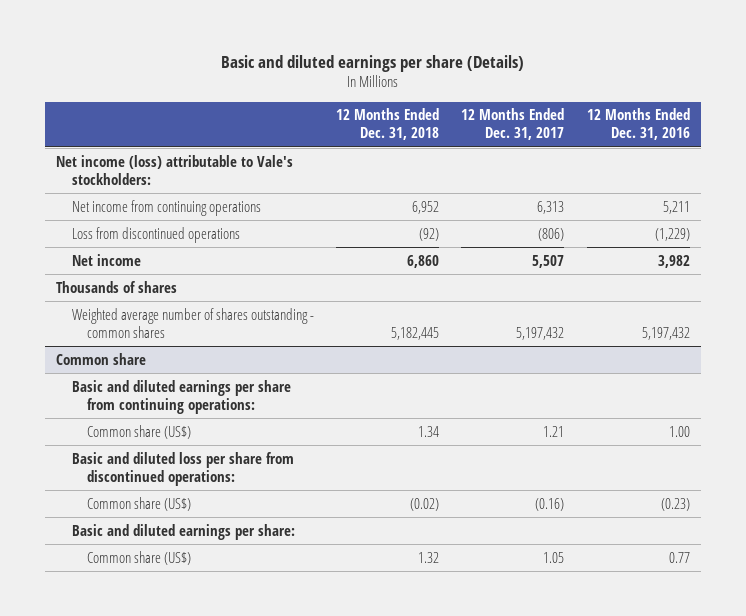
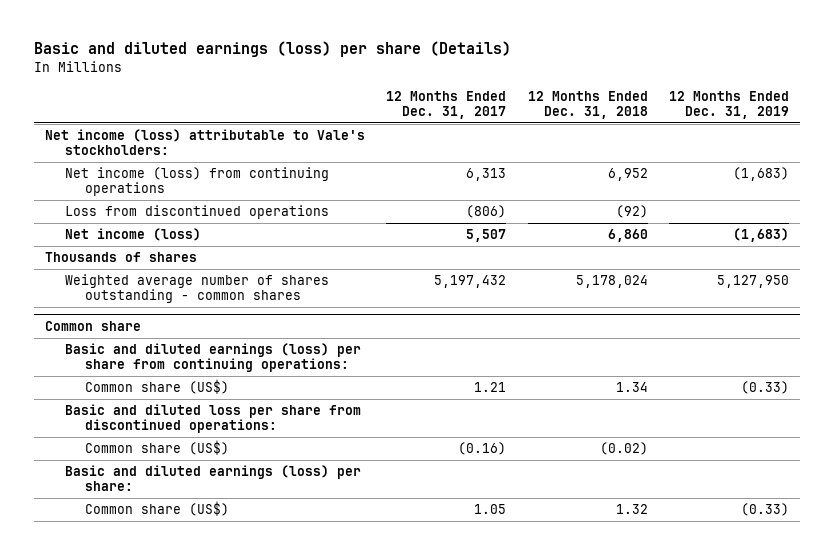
[220,54,524,72] Basic and diluted earnings per share (Details) -> [34,41,512,58] Basic and diluted earnings (loss) per share (Details)
[586,108,690,141] 12 Months Ended Dec. 31, 2016 -> none
none -> [669,90,790,119] 12 Months Ended Dec. 31, 2019
[71,199,261,216] Net income from continuing operations -> [65,167,330,197] Net income (loss) from continuing operations
[71,253,141,266] Net income -> [65,228,202,242] Net income (loss)
[390,326,439,340] 5,182,445 -> [575,275,648,289] 5,178,024
[71,379,291,414] Basic and diluted earnings per share from continuing operations: -> [65,343,362,373] Basic and diluted earnings (loss) per share from continuing operations:
[71,523,295,540] Basic and diluted earnings per share: -> [65,465,362,492] Basic and diluted earnings (loss) per share:

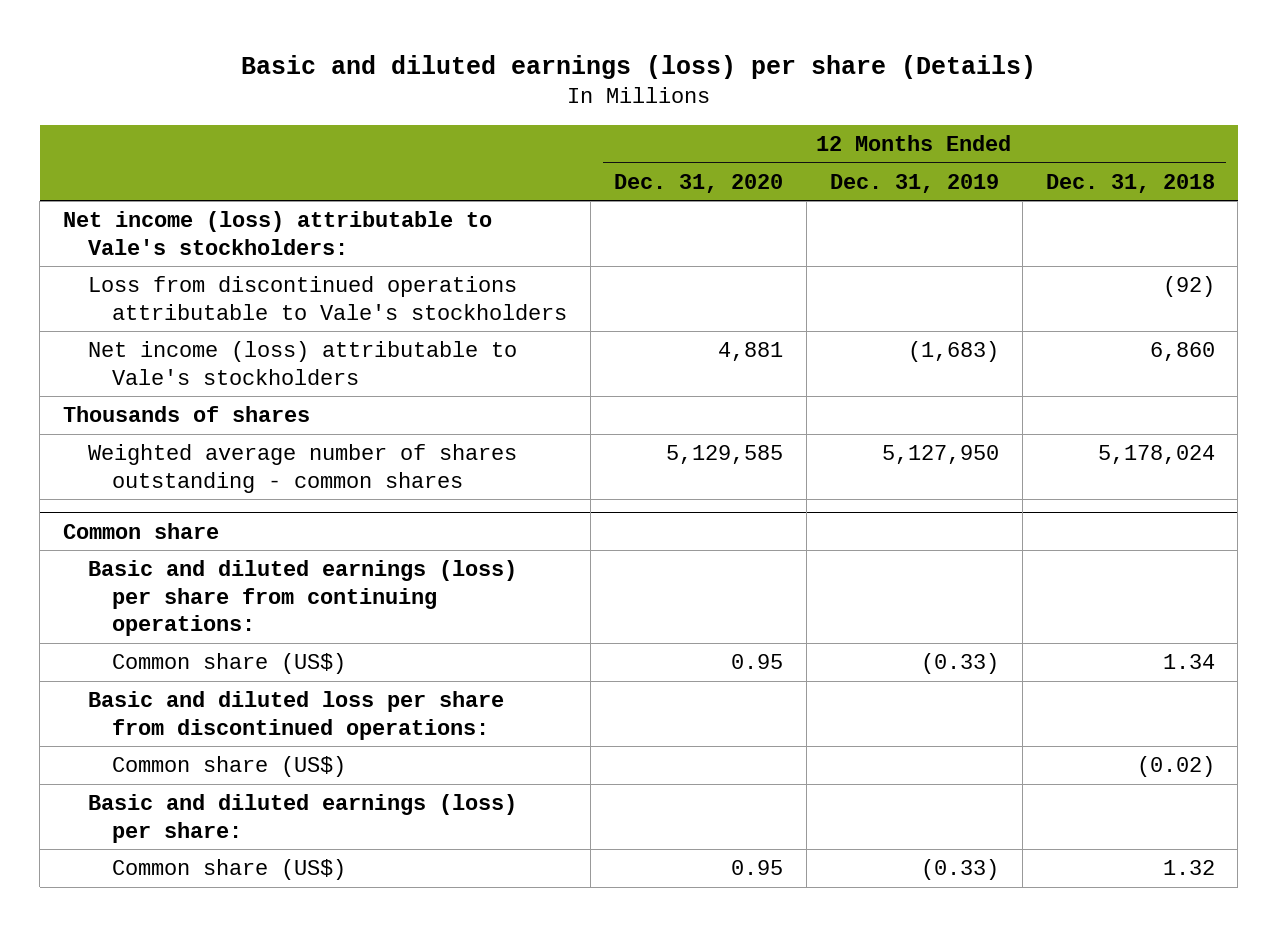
[386,90,507,119] 12 Months Ended Dec. 31, 2017 -> none
none -> [614,173,784,193] Dec. 31, 2020
[65,167,330,197] Net income (loss) from continuing operations -> none
[65,205,330,220] Loss from discontinued operations -> [87,276,568,320] Loss from discontinued operations attributable to Vale's stockholders
[65,228,202,242] Net income (loss) -> [87,341,517,385] Net income (loss) attributable to Vale's stockholders

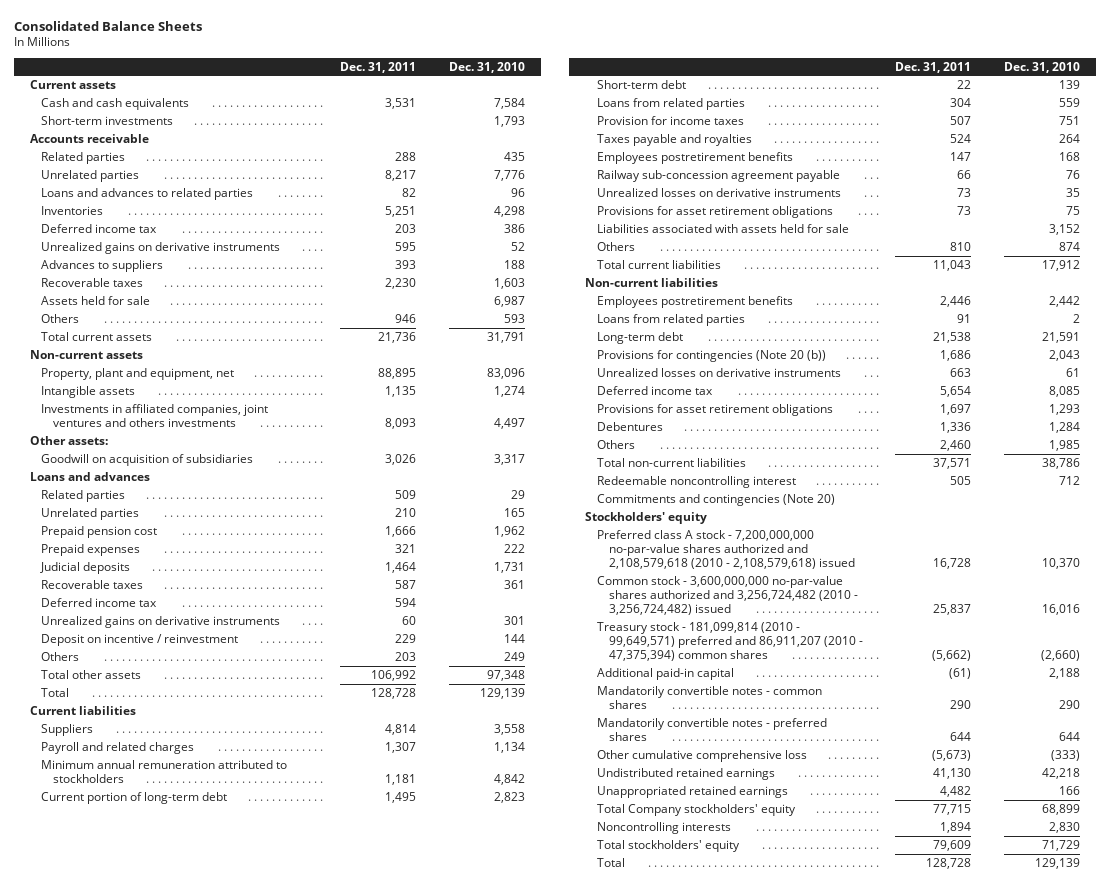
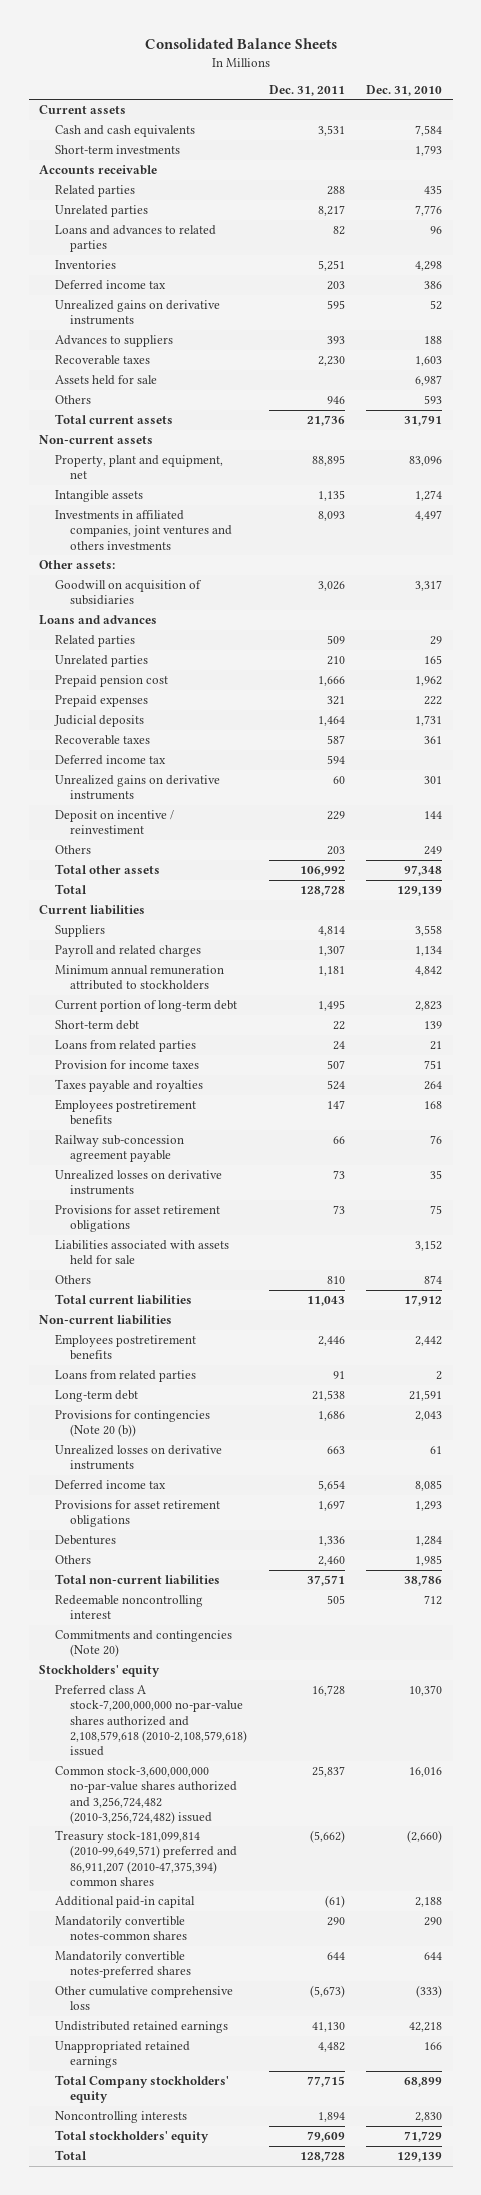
[41,633,239,646] Deposit on incentive / reinvestment -> [54,810,174,835] Deposit on incentive / reinvestiment
[950,97,972,107] 304 -> [332,1041,345,1051] 24
[1059,97,1081,107] 559 -> [429,1041,442,1051] 21
[597,529,855,569] Preferred class A stock - 7,200,000,000 no-par-value shares authorized and 2,108,579,618 (2010 - 2,108,579,618) issued -> [54,1685,248,1757] Preferred class A stock-7,200,000,000 no-par-value shares authorized and 2,108,579,618 (2010-2,108,579,618) issued
[597,575,858,615] Common stock - 3,600,000,000 no-par-value shares authorized and 3,256,724,482 (2010 - 3,256,724,482) issued -> [54,1766,238,1824] Common stock-3,600,000,000 no-par-value shares authorized and 3,256,724,482 (2010-3,256,724,482) issued
[597,621,863,661] Treasury stock - 181,099,814 (2010 - 99,649,571) preferred and 86,911,207 (2010 - 47,375,394) common shares -> [54,1830,238,1886] Treasury stock-181,099,814 (2010-99,649,571) preferred and 86,911,207 (2010-47,375,394) common shares
[597,685,823,709] Mandatorily convertible notes - common shares -> [54,1916,188,1941] Mandatorily convertible notes-common shares
[597,717,828,741] Mandatorily convertible notes - preferred shares -> [54,1951,192,1979] Mandatorily convertible notes-preferred shares

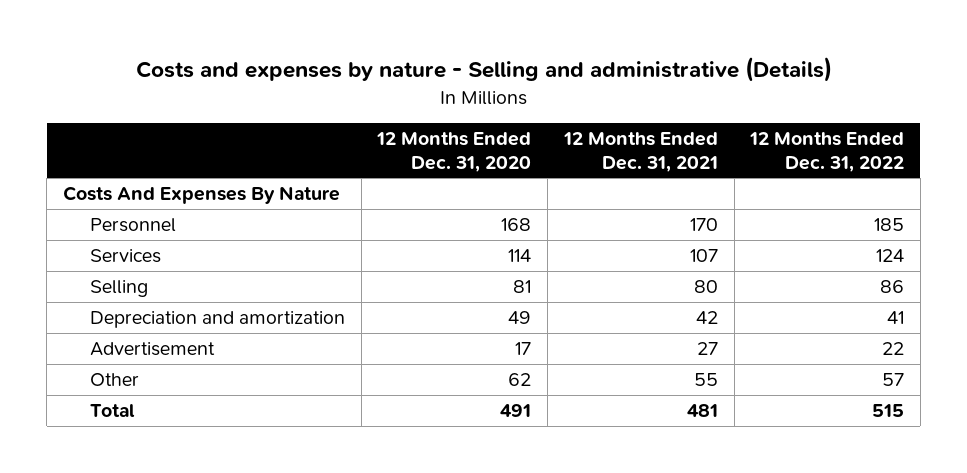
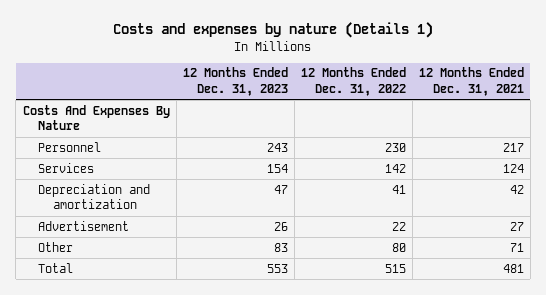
[135,57,832,83] Costs and expenses by nature - Selling and administrative (Details) -> [113,22,434,39] Costs and expenses by nature (Details 1)
[376,132,532,172] 12 Months Ended Dec. 31, 2020 -> none
none -> [182,67,288,96] 12 Months Ended Dec. 31, 2023
[90,279,149,297] Selling -> none
[689,217,718,231] 170 -> [502,142,524,152] 217
[874,217,905,231] 185 -> [384,142,406,152] 230
[689,248,718,262] 107 -> [502,163,524,173] 124
[876,248,905,262] 124 -> [384,163,406,173] 142
[693,372,718,386] 55 -> [509,242,524,252] 71
[882,372,905,386] 57 -> [391,242,406,252] 80

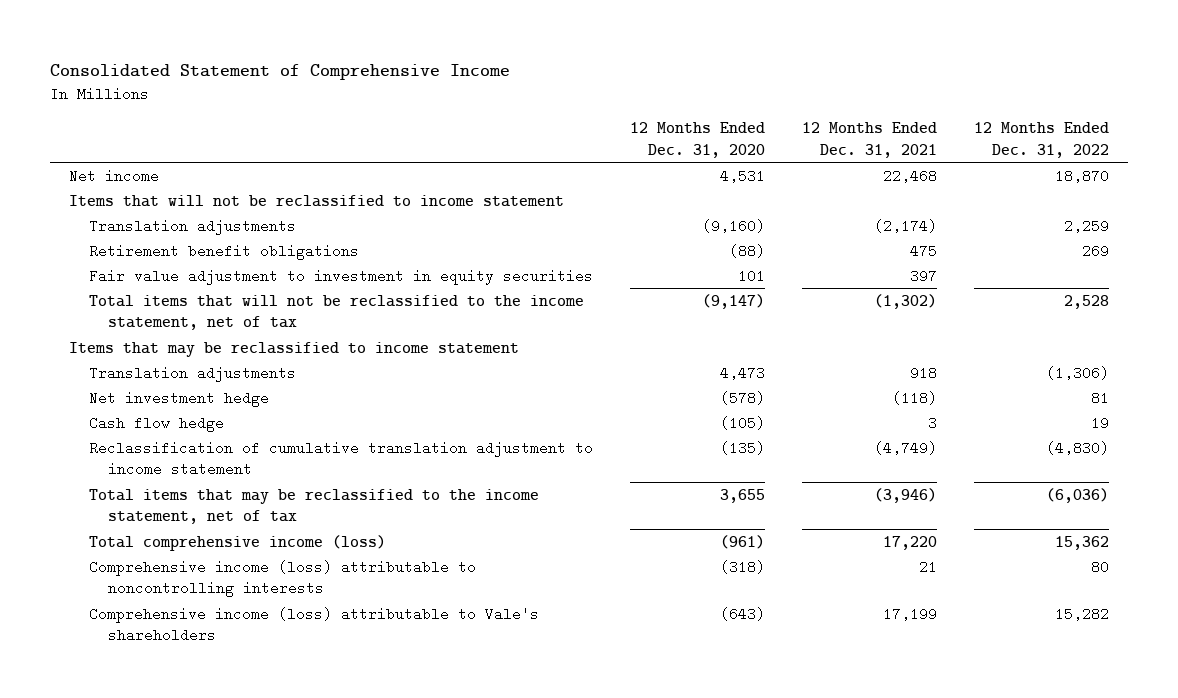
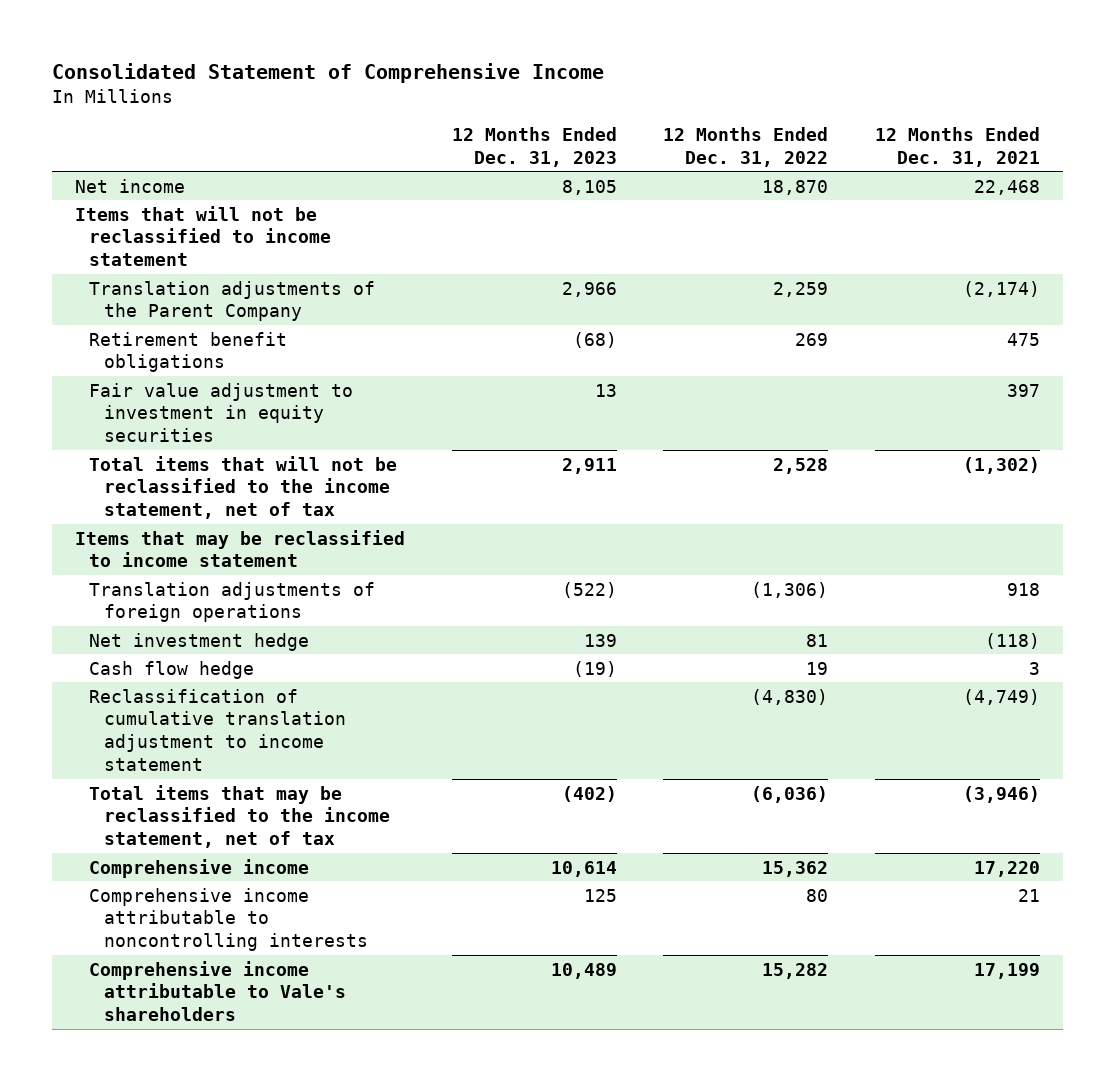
[629,122,765,158] 12 Months Ended Dec. 31, 2020 -> none
none -> [451,126,617,167] 12 Months Ended Dec. 31, 2023
[88,218,296,235] Translation adjustments -> [89,280,376,322] Translation adjustments of the Parent Company
[88,365,296,382] Translation adjustments -> [89,581,376,623] Translation adjustments of foreign operations
[88,534,386,551] Total comprehensive income (loss) -> [89,858,310,878] Comprehensive income
[88,559,476,598] Comprehensive income (loss) attributable to noncontrolling interests -> [89,887,368,952] Comprehensive income attributable to noncontrolling interests
[88,606,539,643] Comprehensive income (loss) attributable to Vale's shareholders -> [89,960,346,1022] Comprehensive income attributable to Vale's shareholders

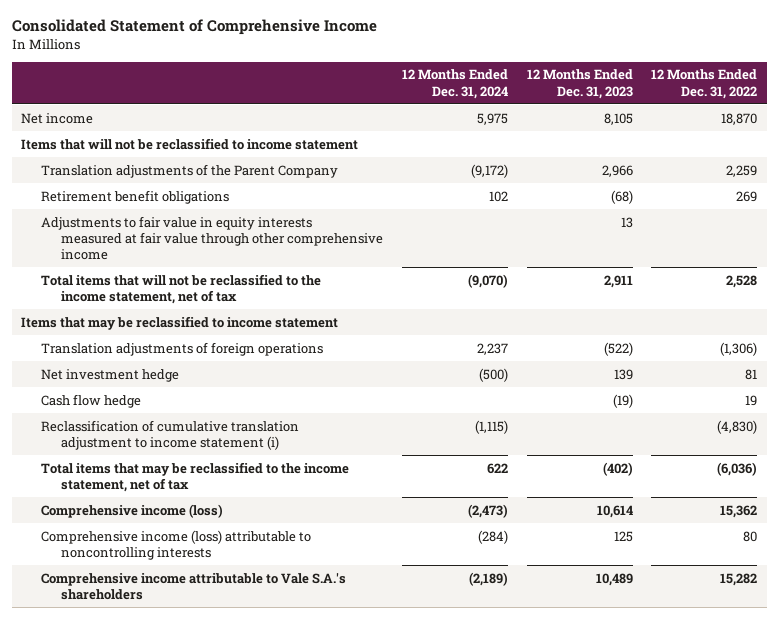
[874,126,1040,167] 12 Months Ended Dec. 31, 2021 -> none
none -> [401,69,508,99] 12 Months Ended Dec. 31, 2024
[89,382,354,443] Fair value adjustment to investment in equity securities -> [40,215,383,260] Adjustments to fair value in equity interests measured at fair value through other comprehensive income
[89,688,346,771] Reclassification of cumulative translation adjustment to income statement -> [40,419,299,450] Reclassification of cumulative translation adjustment to income statement (i)
[89,858,310,878] Comprehensive income -> [40,503,223,518] Comprehensive income (loss)
[89,887,368,952] Comprehensive income attributable to noncontrolling interests -> [40,529,311,560] Comprehensive income (loss) attributable to noncontrolling interests
[89,960,346,1022] Comprehensive income attributable to Vale's shareholders -> [40,572,346,600] Comprehensive income attributable to Vale S.A.'s shareholders

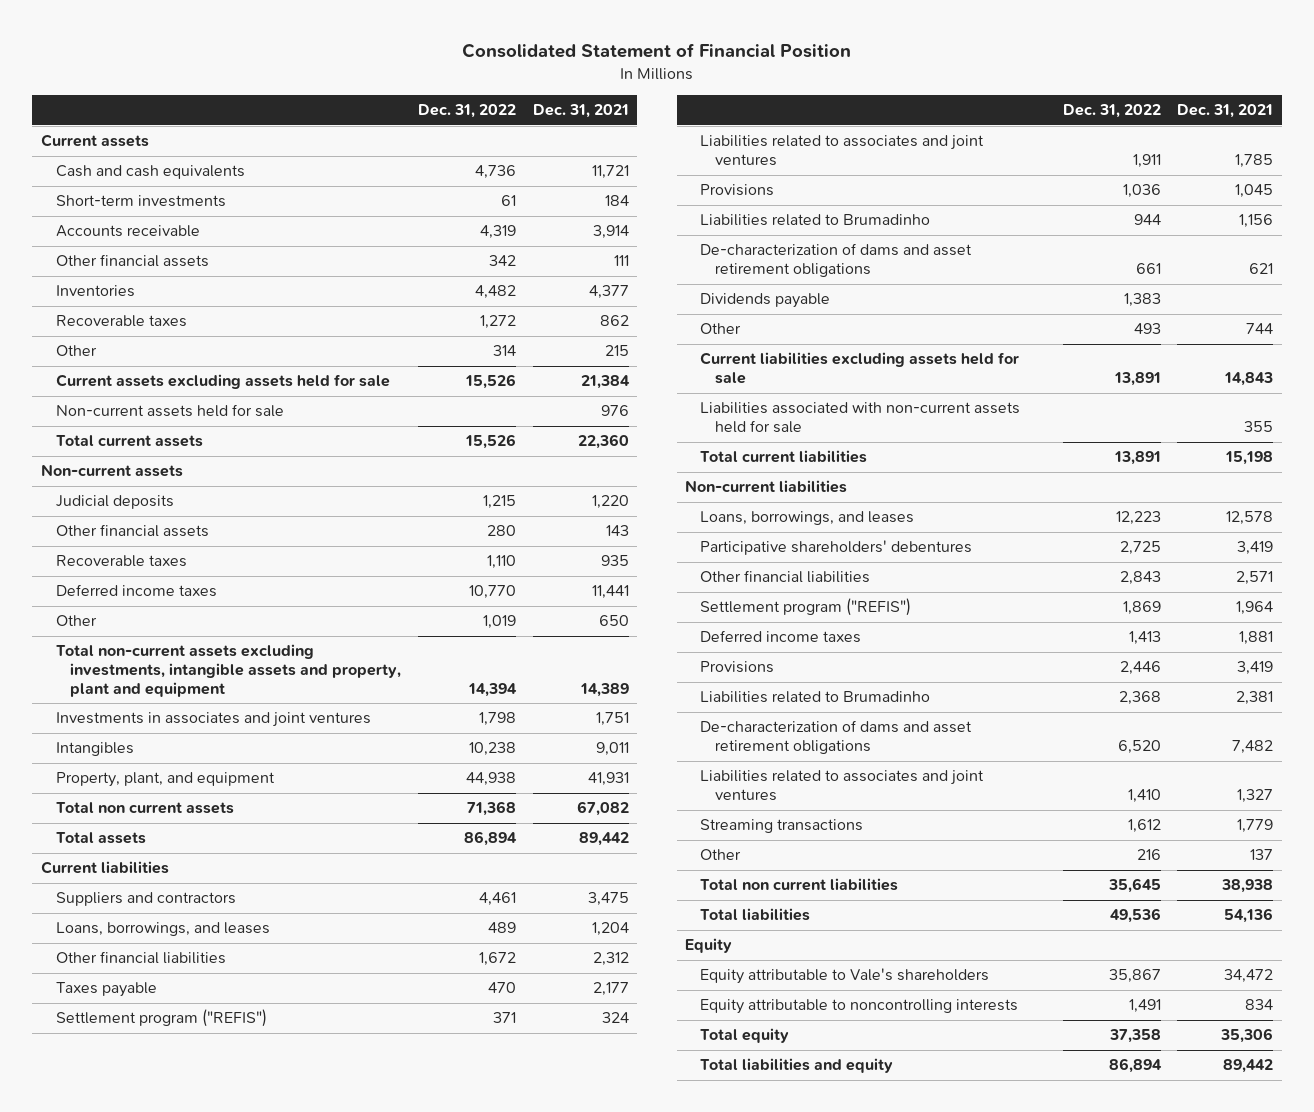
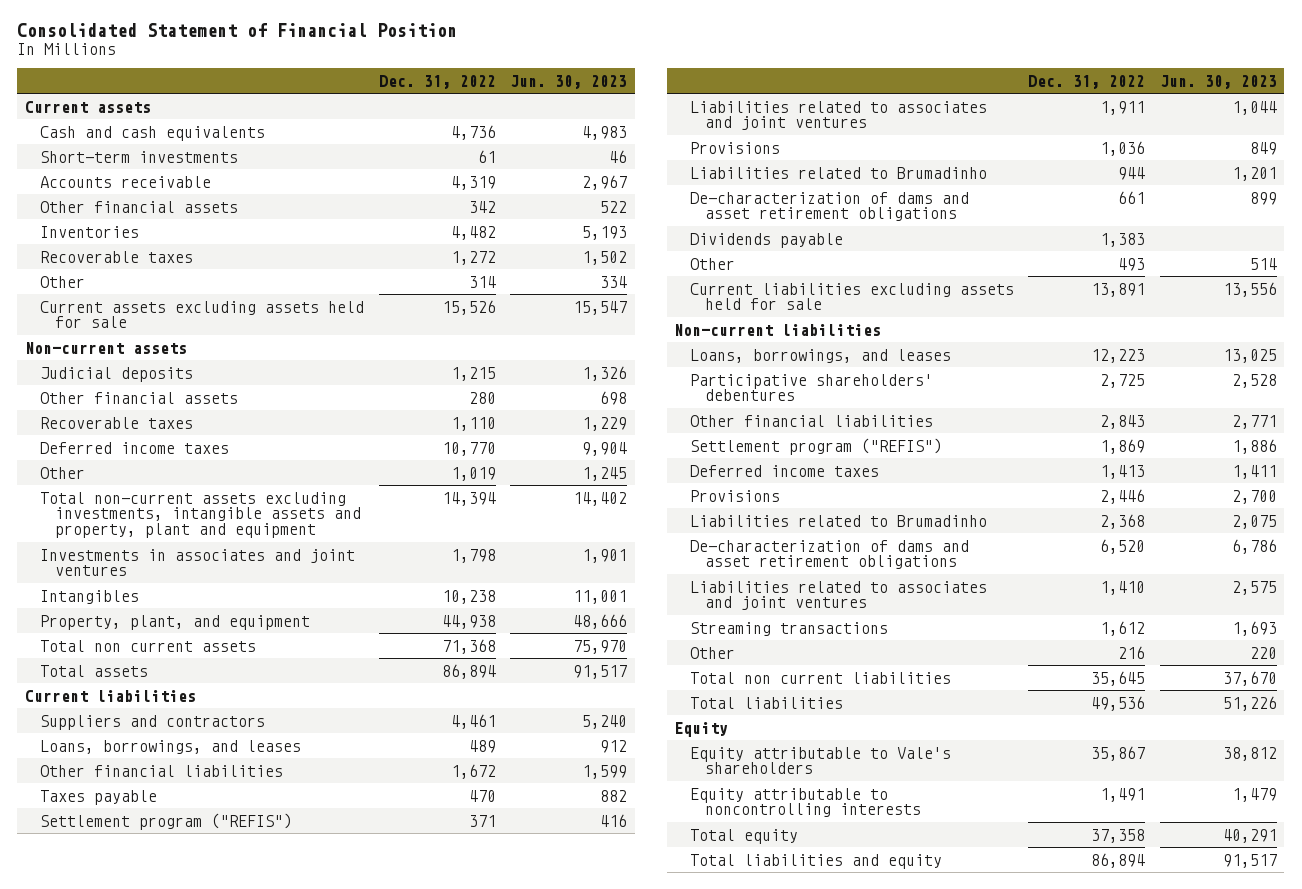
[532,104,629,119] Dec. 31, 2021 -> none
none -> [510,74,628,89] Jun. 30, 2023
[55,404,284,418] Non-current assets held for sale -> none
[55,435,203,448] Total current assets -> none
[700,402,1021,434] Liabilities associated with non-current assets held for sale -> none
[700,450,868,464] Total current liabilities -> none

